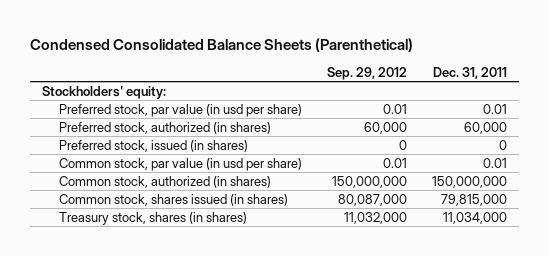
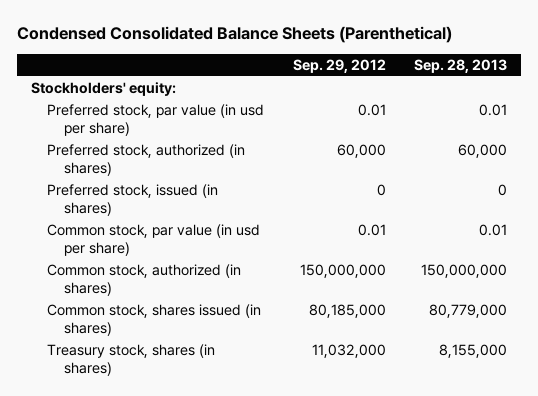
[432,66,507,79] Dec. 31, 2011 -> none
none -> [413,58,507,73] Sep. 28, 2013
[337,193,407,206] 80,087,000 -> [308,304,386,319] 80,185,000

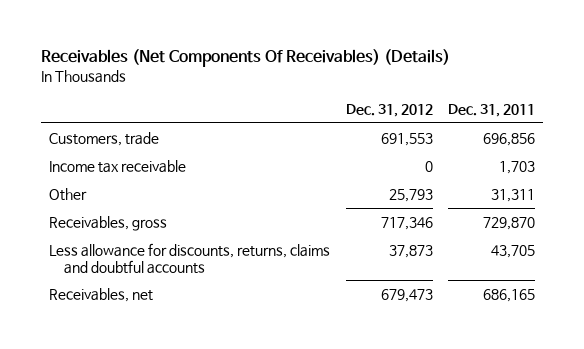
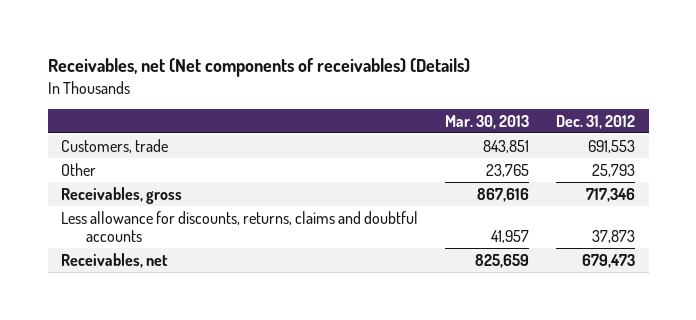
[41,49,451,68] Receivables (Net Components Of Receivables) (Details) -> [47,58,470,78] Receivables, net (Net components of receivables) (Details)
[448,103,536,117] Dec. 31, 2011 -> none
none -> [445,114,530,129] Mar. 30, 2013
[48,159,186,173] Income tax receivable -> none

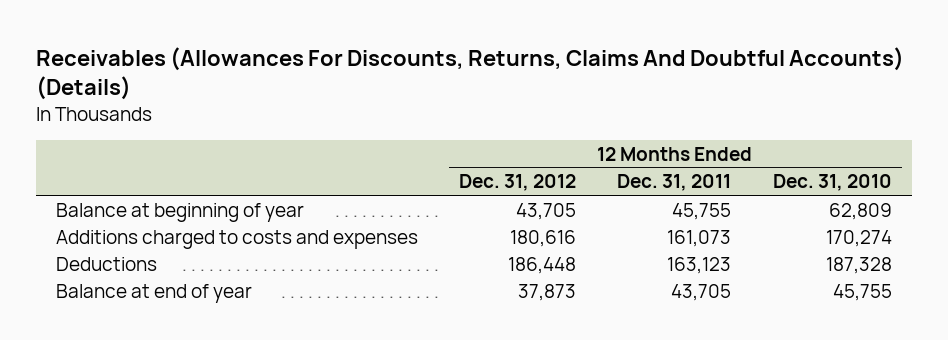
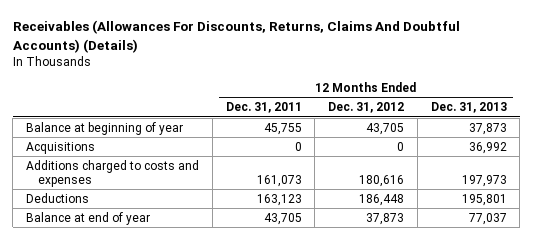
[772,174,892,192] Dec. 31, 2010 -> none
none -> [430,102,507,114] Dec. 31, 2013
none -> [26,141,96,154] Acquisitions

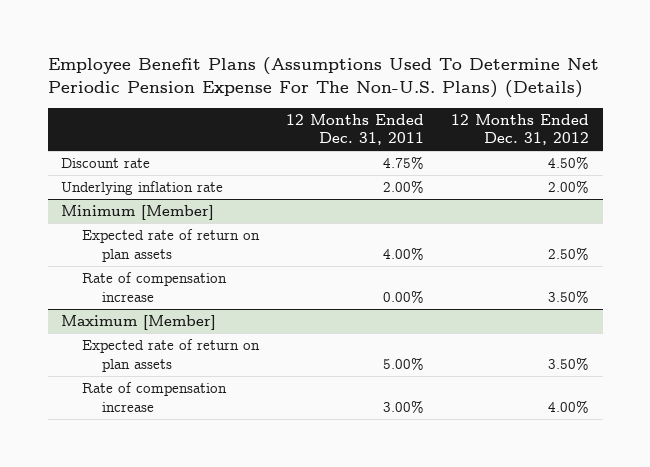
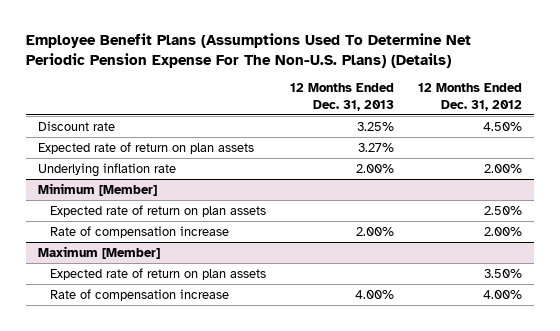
[285,113,424,146] 12 Months Ended Dec. 31, 2011 -> none
none -> [289,83,394,111] 12 Months Ended Dec. 31, 2013
none -> [37,141,254,154] Expected rate of return on plan assets
[548,289,590,303] 3.50% -> [484,226,523,236] 2.00%

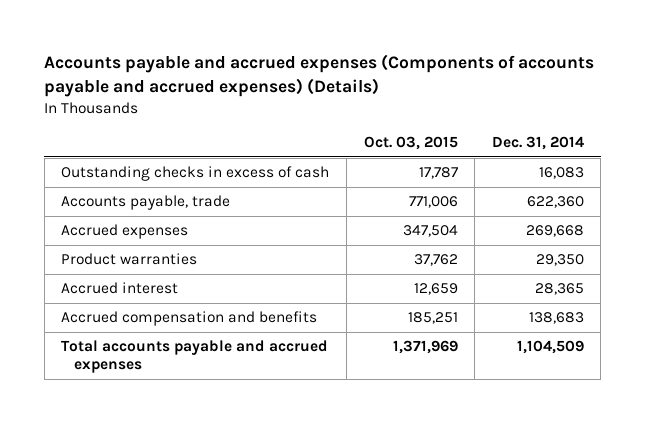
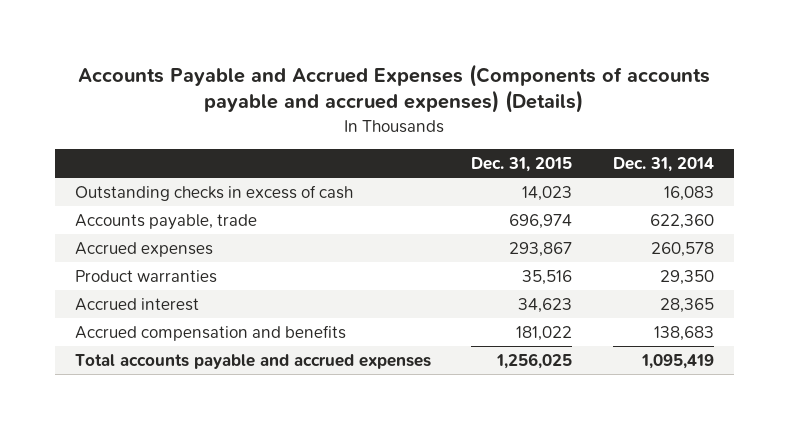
[44,53,595,97] Accounts payable and accrued expenses (Components of accounts payable and accrued expenses) (Details) -> [78,63,711,114] Accounts Payable and Accrued Expenses (Components of accounts payable and accrued expenses) (Details)
[363,136,458,151] Oct. 03, 2015 -> none
none -> [471,156,573,172] Dec. 31, 2015
[525,225,584,238] 269,668 -> [650,242,714,258] 260,578
[516,340,584,355] 1,104,509 -> [640,354,714,370] 1,095,419

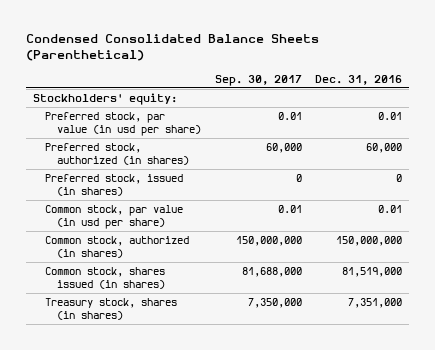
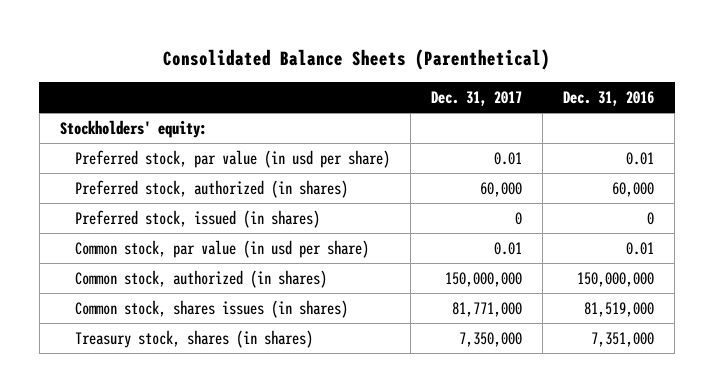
[26,33,320,62] Condensed Consolidated Balance Sheets (Parenthetical) -> [162,49,550,71] Consolidated Balance Sheets (Parenthetical)
[214,74,302,86] Sep. 30, 2017 -> none
none -> [431,90,523,106] Dec. 31, 2017
[44,267,165,290] Common stock, shares issued (in shares) -> [75,300,349,319] Common stock, shares issues (in shares)

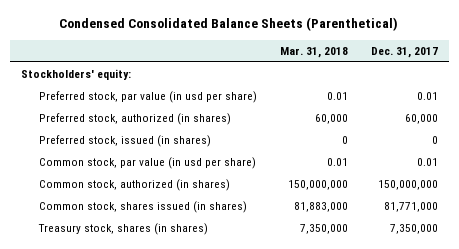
[162,49,550,71] Consolidated Balance Sheets (Parenthetical) -> [59,17,399,32] Condensed Consolidated Balance Sheets (Parenthetical)
[563,90,655,106] Dec. 31, 2016 -> none
none -> [279,46,348,58] Mar. 31, 2018
[75,300,349,319] Common stock, shares issues (in shares) -> [39,201,248,214] Common stock, shares issued (in shares)

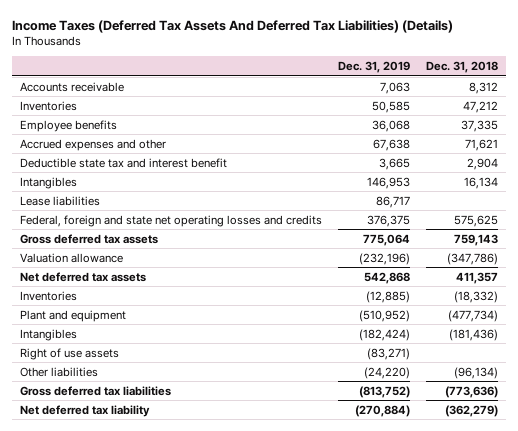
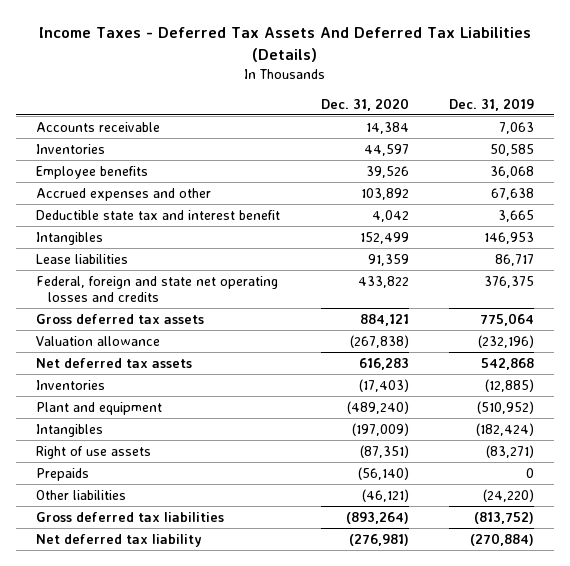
[12,19,454,33] Income Taxes (Deferred Tax Assets And Deferred Tax Liabilities) (Details) -> [39,26,532,62] Income Taxes - Deferred Tax Assets And Deferred Tax Liabilities (Details)
[426,61,499,74] Dec. 31, 2018 -> none
none -> [320,97,409,111] Dec. 31, 2020
none -> [36,467,90,481] Prepaids

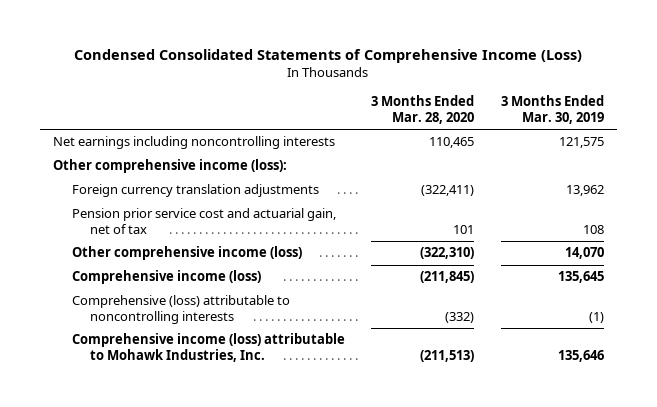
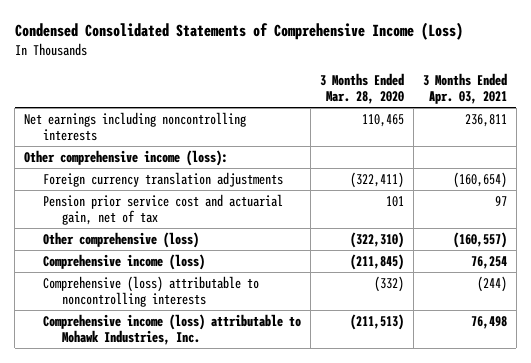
[500,95,604,124] 3 Months Ended Mar. 30, 2019 -> none
none -> [423,73,508,105] 3 Months Ended Apr. 03, 2021
[71,246,302,261] Other comprehensive income (loss) -> [43,231,200,248] Other comprehensive (loss)

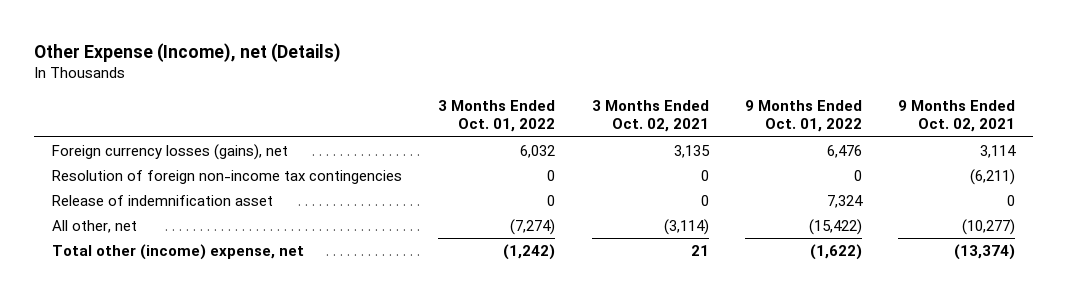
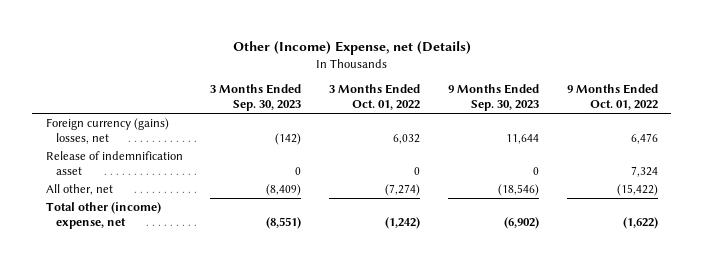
[34,42,342,62] Other Expense (Income), net (Details) -> [232,41,471,56] Other (Income) Expense, net (Details)
[591,99,709,133] 3 Months Ended Oct. 02, 2021 -> none
[898,99,1016,133] 9 Months Ended Oct. 02, 2021 -> none
none -> [210,84,302,112] 3 Months Ended Sep. 30, 2023
none -> [447,84,539,112] 9 Months Ended Sep. 30, 2023
[52,169,403,184] Resolution of foreign non-income tax contingencies -> none
[52,143,289,160] Foreign currency losses (gains), net -> [45,118,169,145] Foreign currency (gains) losses, net

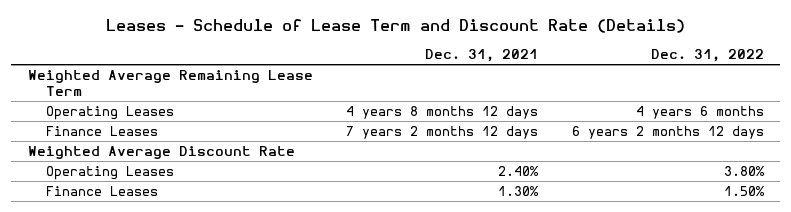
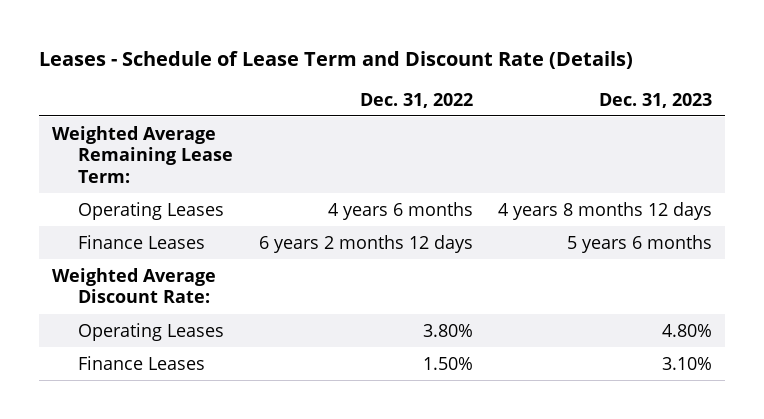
[425,49,539,63] Dec. 31, 2021 -> none
none -> [599,92,713,108] Dec. 31, 2023
[27,69,313,96] Weighted Average Remaining Lease Term -> [51,125,234,184] Weighted Average Remaining Lease Term:
[27,145,295,159] Weighted Average Discount Rate -> [51,267,216,304] Weighted Average Discount Rate:

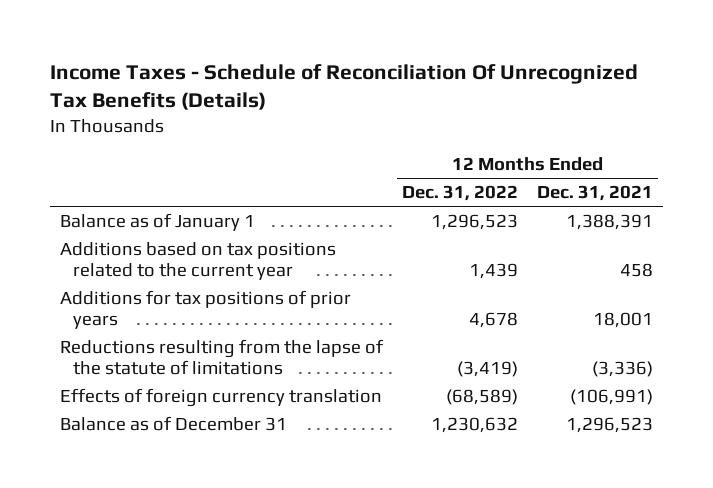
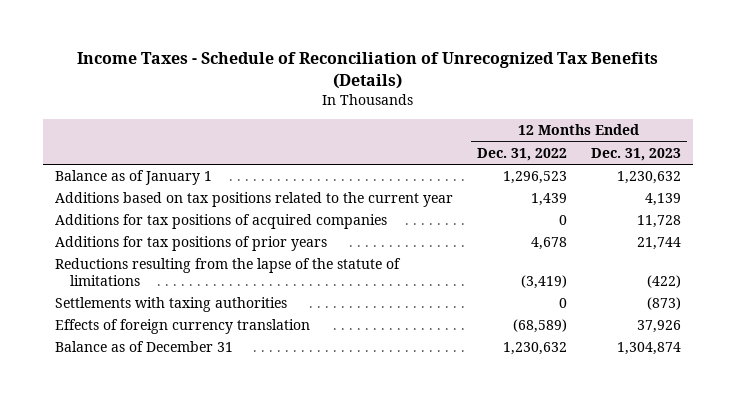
[50,63,639,111] Income Taxes - Schedule of Reconciliation Of Unrecognized Tax Benefits (Details) -> [76,52,658,90] Income Taxes - Schedule of Reconciliation of Unrecognized Tax Benefits (Details)
[537,185,654,202] Dec. 31, 2021 -> none
none -> [590,147,681,161] Dec. 31, 2023
none -> [54,214,387,230] Additions for tax positions of acquired companies
none -> [54,297,287,313] Settlements with taxing authorities

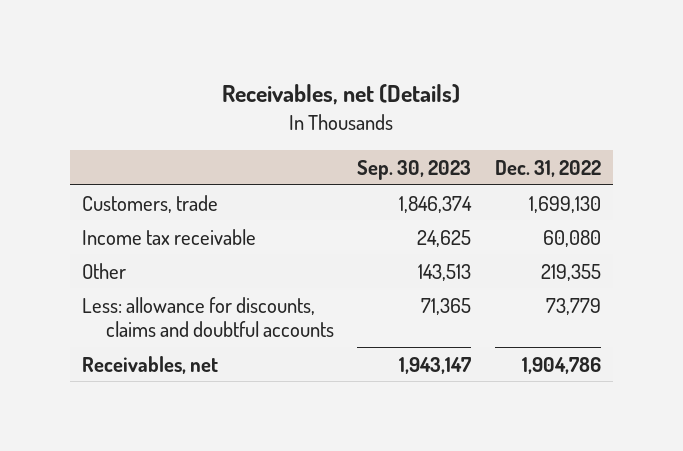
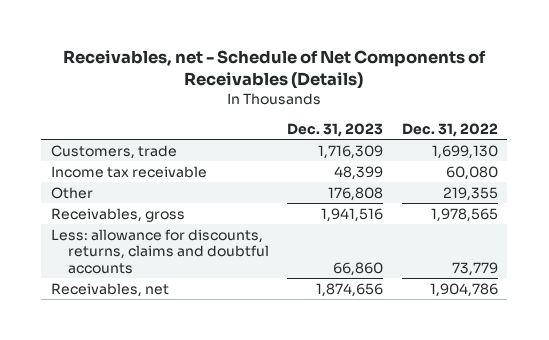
[222,84,461,106] Receivables, net (Details) -> [63,50,487,90] Receivables, net - Schedule of Net Components of Receivables (Details)
[357,159,472,180] Sep. 30, 2023 -> none
none -> [287,123,384,138] Dec. 31, 2023
none -> [50,207,185,222] Receivables, gross
[82,296,334,338] Less: allowance for discounts, claims and doubtful accounts -> [50,228,269,275] Less: allowance for discounts, returns, claims and doubtful accounts

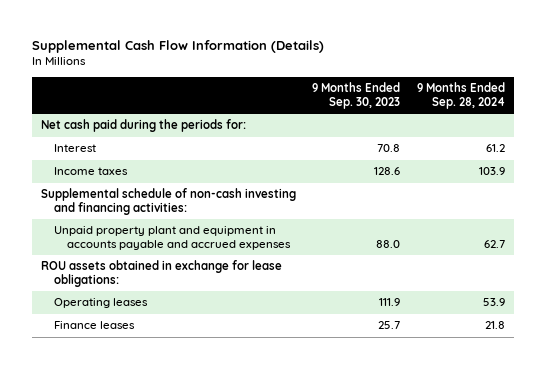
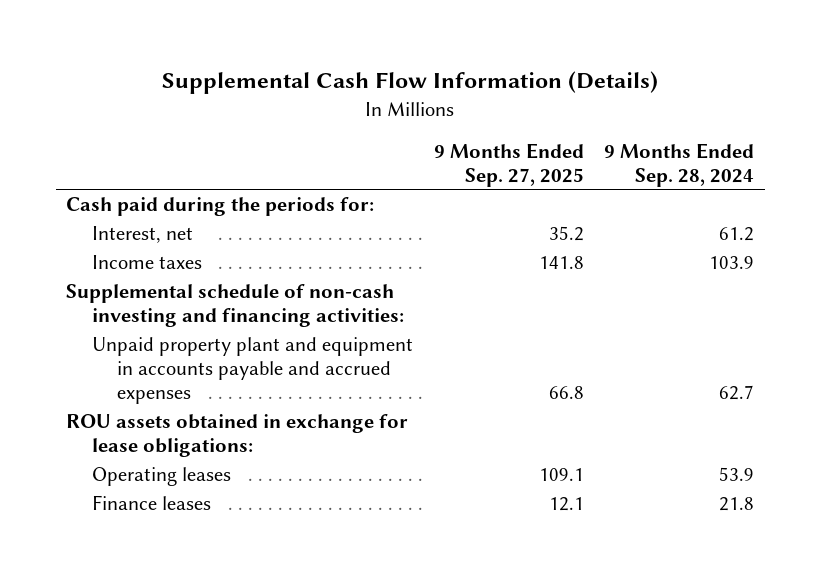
[312,82,401,110] 9 Months Ended Sep. 30, 2023 -> none
none -> [433,142,584,187] 9 Months Ended Sep. 27, 2025
[40,119,246,133] Net cash paid during the periods for: -> [66,197,375,217] Cash paid during the periods for:
[53,144,96,153] Interest -> [91,226,193,244] Interest, net

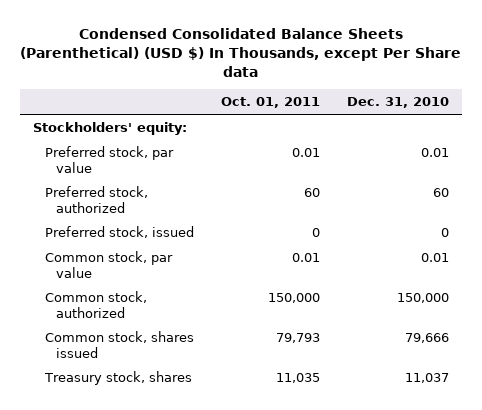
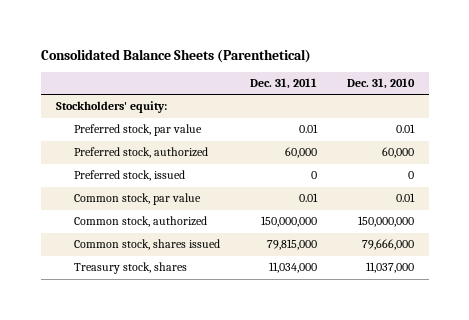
[19,27,461,78] Condensed Consolidated Balance Sheets (Parenthetical) (USD $) In Thousands, except Per Share data -> [40,48,311,63] Consolidated Balance Sheets (Parenthetical)
[220,97,320,109] Oct. 01, 2011 -> none
none -> [249,78,317,90] Dec. 31, 2011
[432,187,449,197] 60 -> [381,147,414,159] 60,000
[396,292,449,303] 150,000 -> [357,216,414,228] 150,000,000
[404,332,449,343] 79,666 -> [361,239,414,251] 79,666,000
[404,372,449,383] 11,037 -> [365,262,414,274] 11,037,000

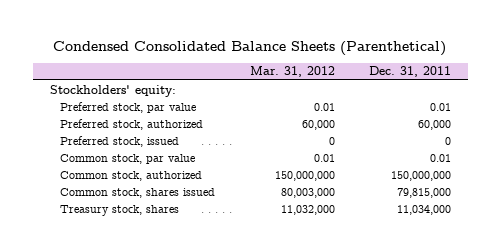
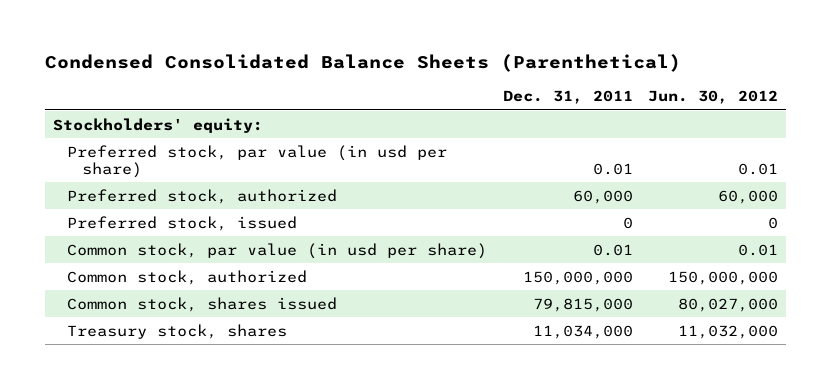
[249,66,335,78] Mar. 31, 2012 -> none
none -> [648,90,779,105] Jun. 30, 2012
[60,101,197,113] Preferred stock, par value -> [67,144,448,178] Preferred stock, par value (in usd per share)
[60,153,196,164] Common stock, par value -> [67,242,488,259] Common stock, par value (in usd per share)

